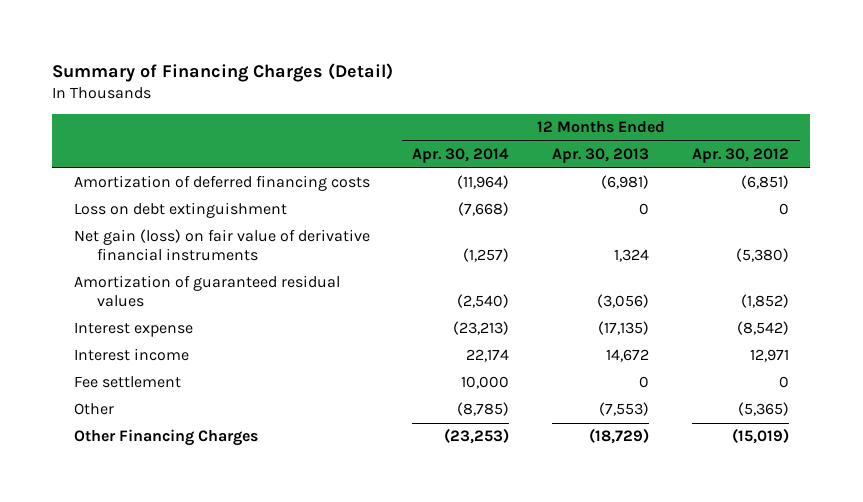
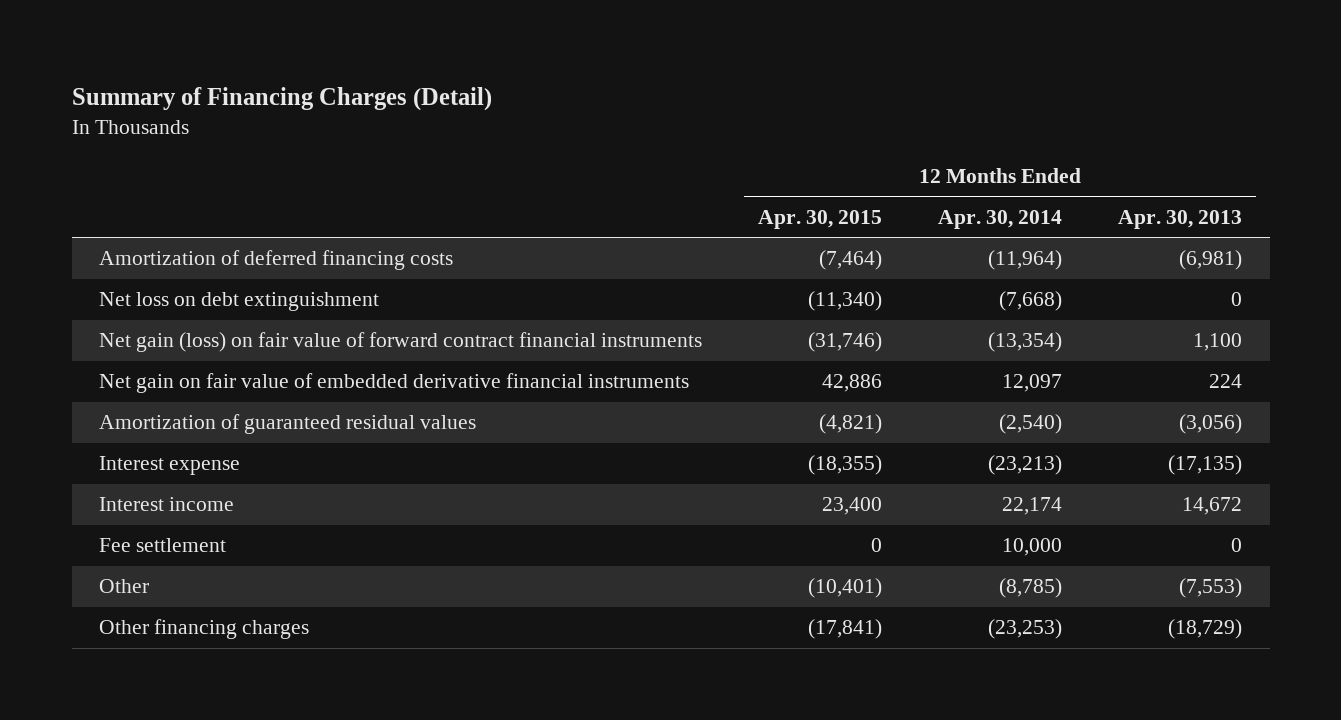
[691,148,789,164] Apr. 30, 2012 -> none
none -> [758,209,883,229] Apr. 30, 2015
[73,202,287,219] Loss on debt extinguishment -> [99,292,380,312] Net loss on debt extinguishment
[73,229,370,262] Net gain (loss) on fair value of derivative financial instruments -> [99,332,703,353] Net gain (loss) on fair value of forward contract financial instruments
[463,248,510,263] (1,257) -> [988,332,1063,353] (13,354)
[614,249,650,263] 1,324 -> [1193,333,1243,352] 1,100
none -> [99,373,690,394] Net gain on fair value of embedded derivative financial instruments
[73,429,258,447] Other Financing Charges -> [99,619,310,640] Other financing charges

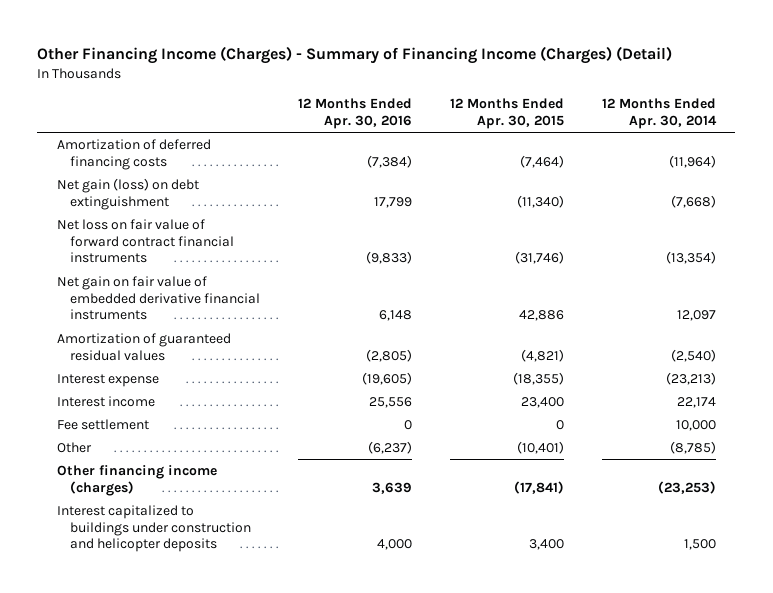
[71,86,492,111] Summary of Financing Charges (Detail) -> [37,46,673,65] Other Financing Income (Charges) - Summary of Financing Income (Charges) (Detail)
[1118,209,1243,229] Apr. 30, 2013 -> none
none -> [297,98,412,129] 12 Months Ended Apr. 30, 2016
[99,292,380,312] Net loss on debt extinguishment -> [56,178,199,210] Net gain (loss) on debt extinguishment
[99,332,703,353] Net gain (loss) on fair value of forward contract financial instruments -> [56,219,234,264] Net loss on fair value of forward contract financial instruments
[99,619,310,640] Other financing charges -> [56,465,217,496] Other financing income (charges)
none -> [56,505,251,553] Interest capitalized to buildings under construction and helicopter deposits

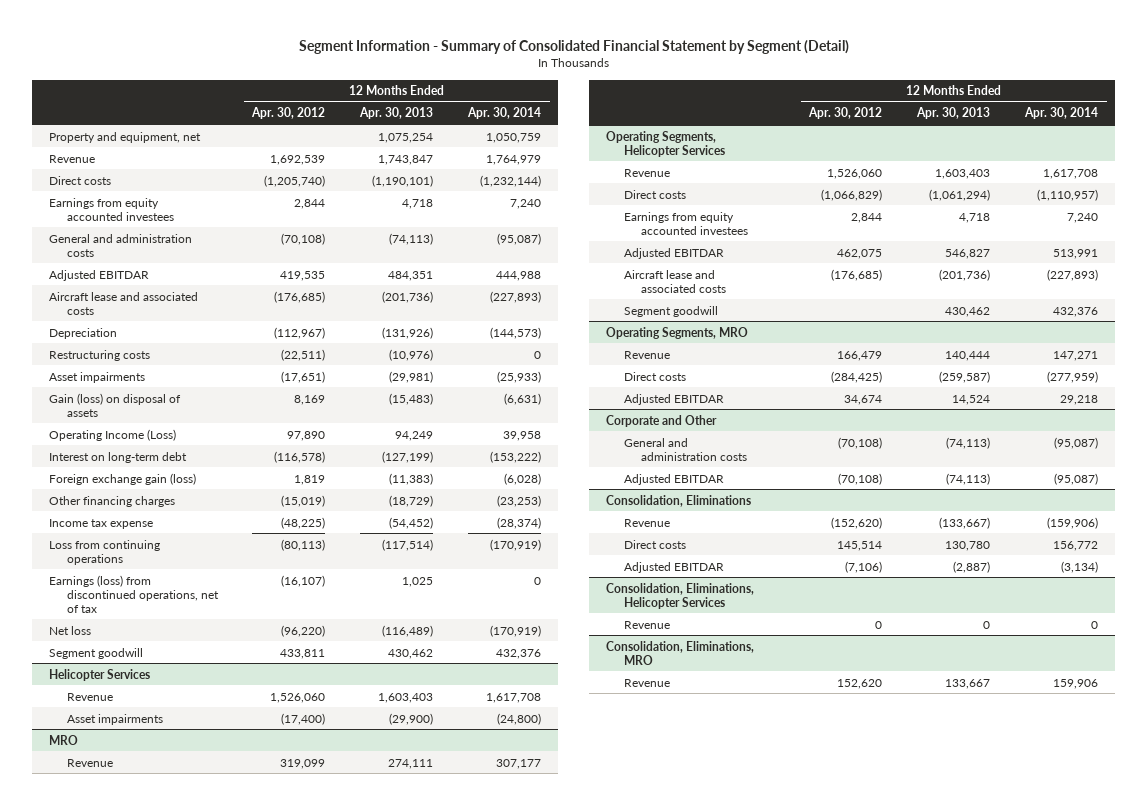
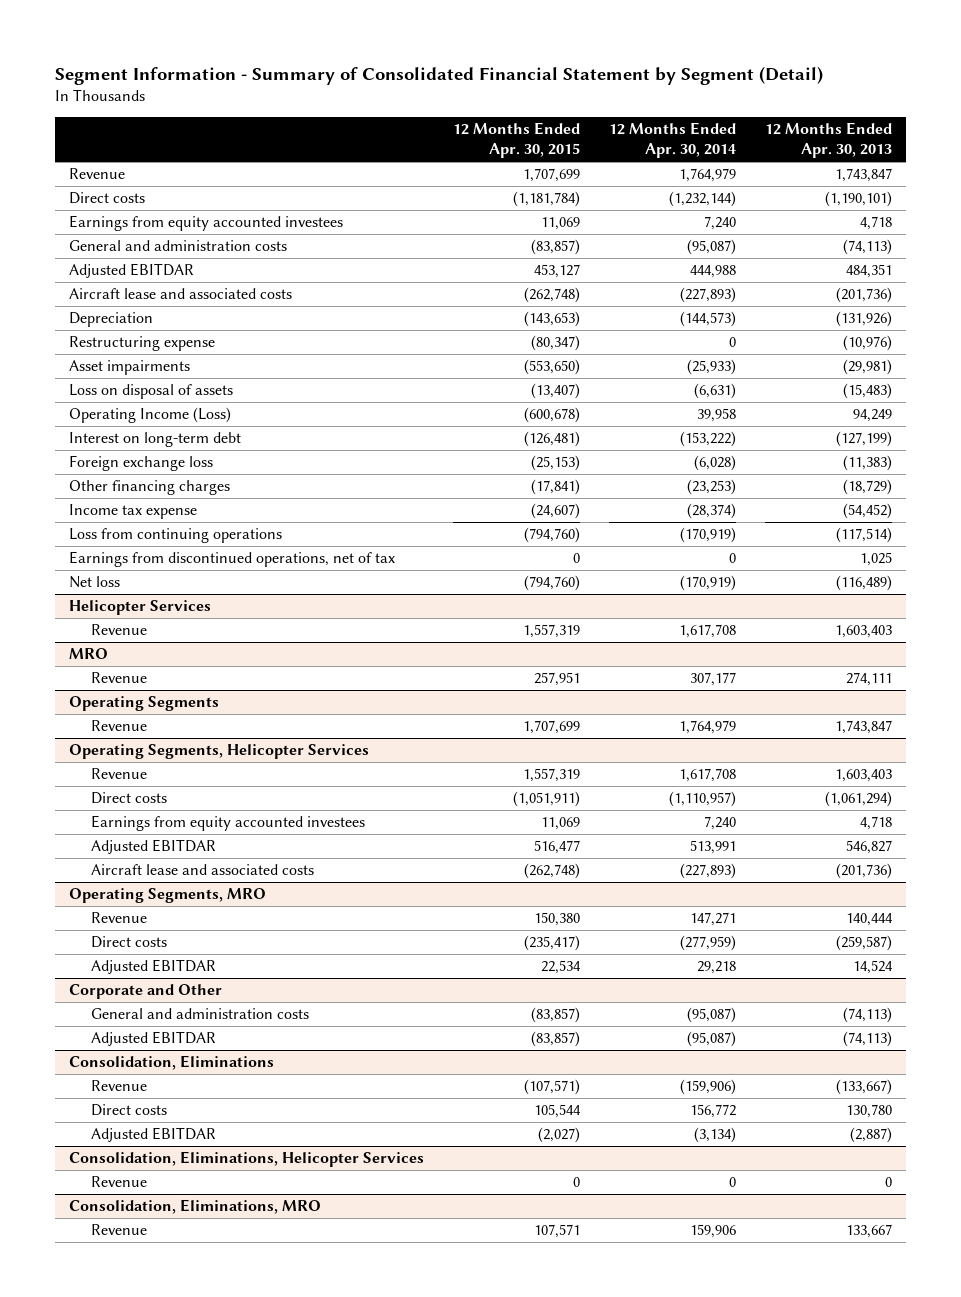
[251,107,326,120] Apr. 30, 2012 -> none
none -> [453,122,581,159] 12 Months Ended Apr. 30, 2015
[49,131,202,143] Property and equipment, net -> none
[49,349,151,361] Restructuring costs -> [69,336,216,352] Restructuring expense
[49,392,182,417] Gain (loss) on disposal of assets -> [69,384,234,400] Loss on disposal of assets
[49,472,197,485] Foreign exchange gain (loss) -> [69,455,214,472] Foreign exchange loss
[49,574,219,613] Earnings (loss) from discontinued operations, net of tax -> [69,551,396,568] Earnings from discontinued operations, net of tax
[49,647,144,659] Segment goodwill -> none
[66,713,163,725] Asset impairments -> none
none -> [69,696,220,712] Operating Segments
none -> [91,720,148,732] Revenue
[623,305,718,317] Segment goodwill -> none

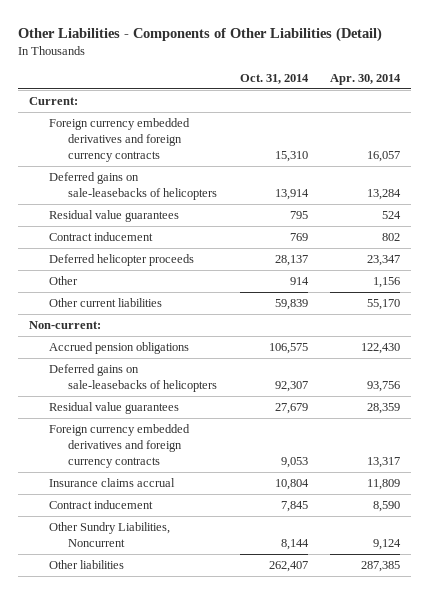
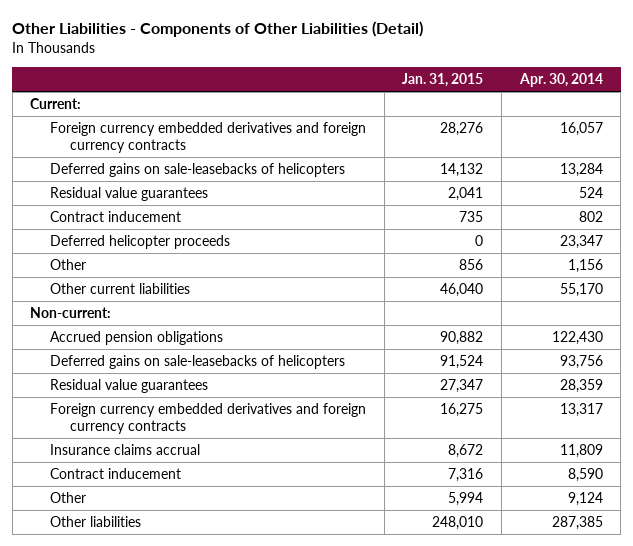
[239,74,309,85] Oct. 31, 2014 -> none
none -> [402,73,484,88] Jan. 31, 2015
[48,521,170,547] Other Sundry Liabilities, Noncurrent -> [50,492,87,504] Other

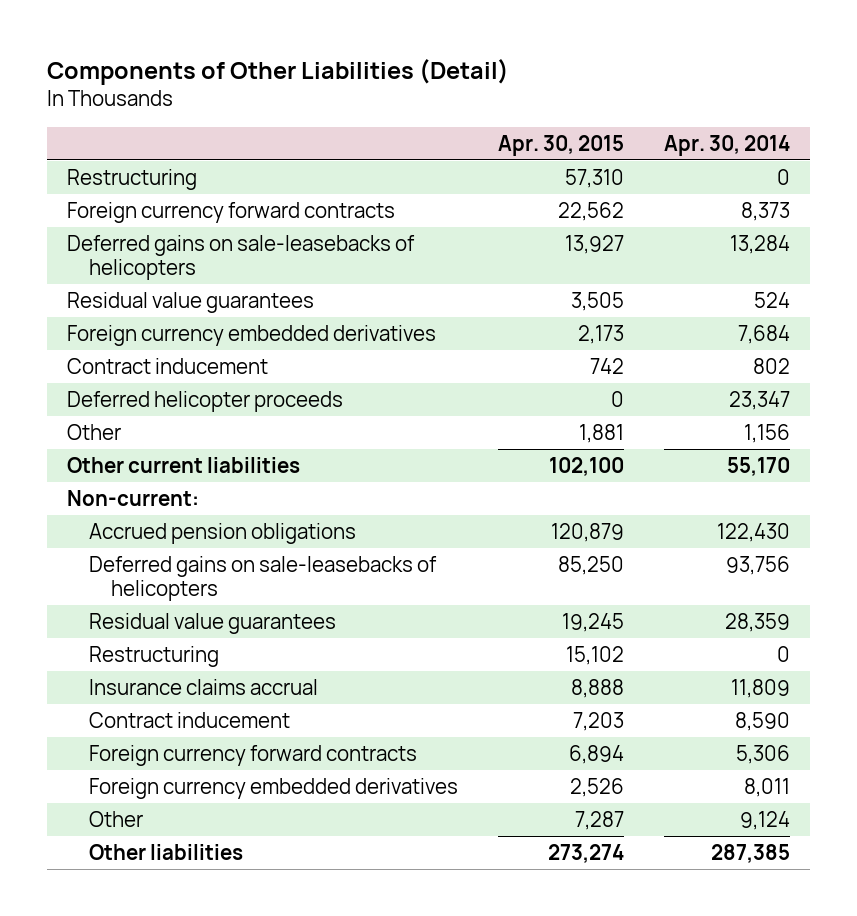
[12,21,424,38] Other Liabilities - Components of Other Liabilities (Detail) -> [46,58,509,85] Components of Other Liabilities (Detail)
[402,73,484,88] Jan. 31, 2015 -> none
none -> [498,134,625,156] Apr. 30, 2015
[30,98,82,110] Current: -> none
none -> [66,168,197,190] Restructuring
[50,122,367,154] Foreign currency embedded derivatives and foreign currency contracts -> [66,201,395,223] Foreign currency forward contracts
[559,122,603,137] 16,057 -> [741,201,791,221] 8,373
none -> [66,324,436,346] Foreign currency embedded derivatives
[50,403,367,435] Foreign currency embedded derivatives and foreign currency contracts -> none
none -> [88,645,219,667] Restructuring
none -> [88,744,417,766] Foreign currency forward contracts
none -> [88,777,458,799] Foreign currency embedded derivatives

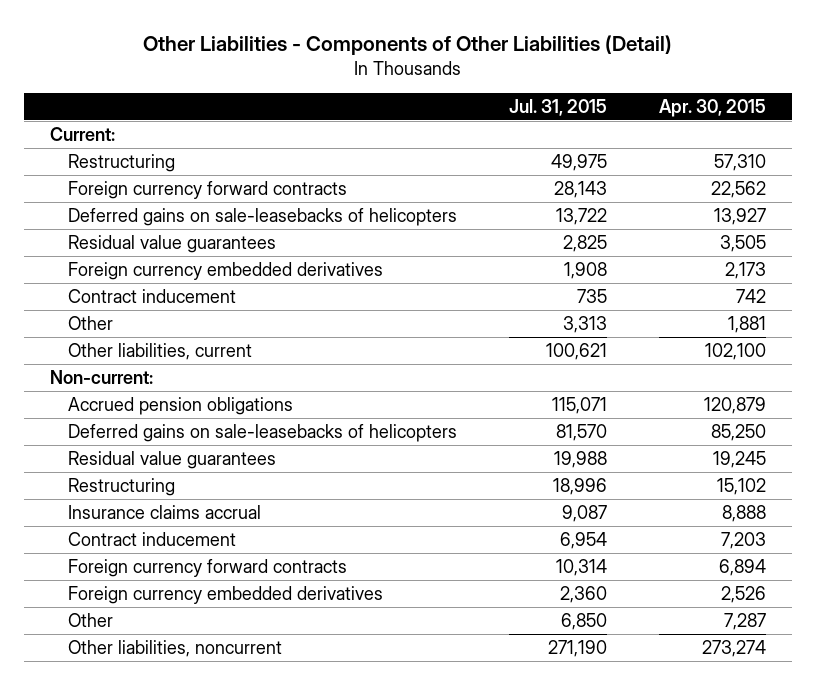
[46,58,509,85] Components of Other Liabilities (Detail) -> [142,35,672,56] Other Liabilities - Components of Other Liabilities (Detail)
[664,134,791,156] Apr. 30, 2014 -> none
none -> [508,98,607,116] Jul. 31, 2015
none -> [49,126,115,141] Current:
[66,390,343,412] Deferred helicopter proceeds -> none
[66,456,300,473] Other current liabilities -> [67,342,252,360] Other liabilities, current
[88,843,243,860] Other liabilities -> [67,639,282,657] Other liabilities, noncurrent

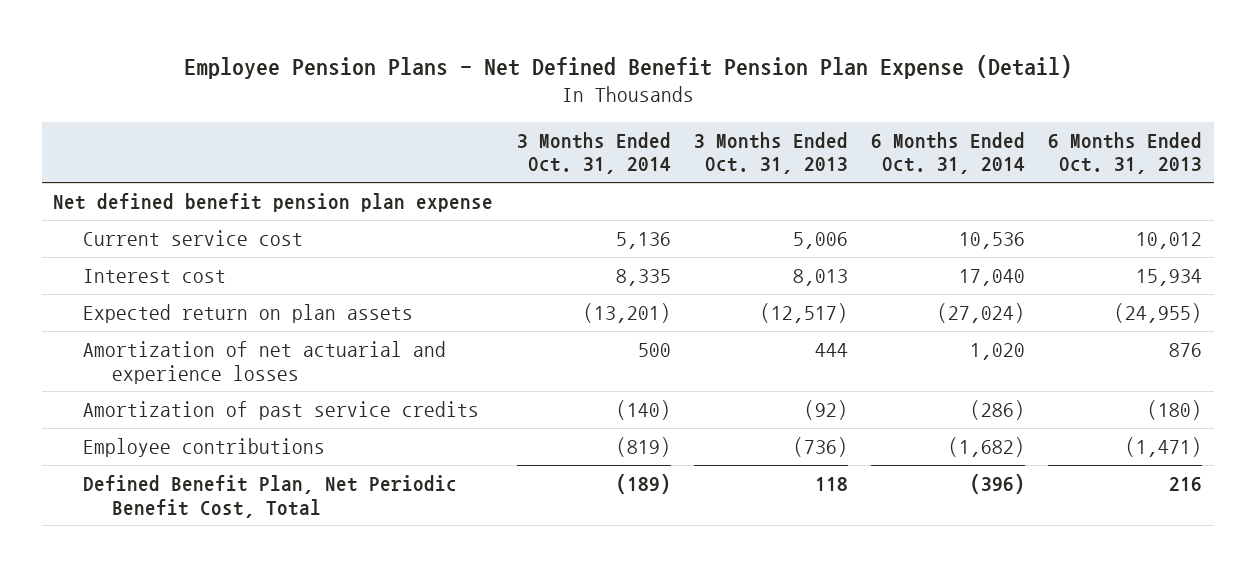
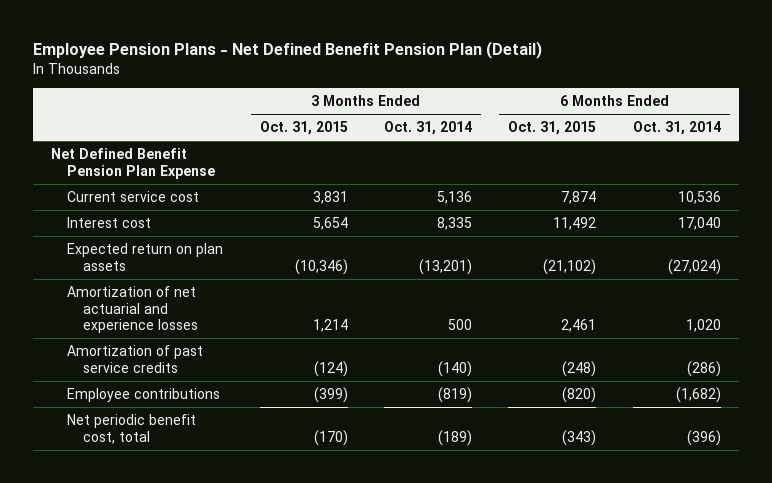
[183,54,1072,79] Employee Pension Plans - Net Defined Benefit Pension Plan Expense (Detail) -> [33,40,543,59] Employee Pension Plans - Net Defined Benefit Pension Plan (Detail)
[693,131,848,175] 3 Months Ended Oct. 31, 2013 -> none
[1048,131,1203,175] 6 Months Ended Oct. 31, 2013 -> none
none -> [259,121,348,136] Oct. 31, 2015
none -> [508,121,597,136] Oct. 31, 2015
[53,192,494,212] Net defined benefit pension plan expense -> [51,148,216,179] Net Defined Benefit Pension Plan Expense
[82,474,457,518] Defined Benefit Plan, Net Periodic Benefit Cost, Total -> [67,414,197,444] Net periodic benefit cost, total

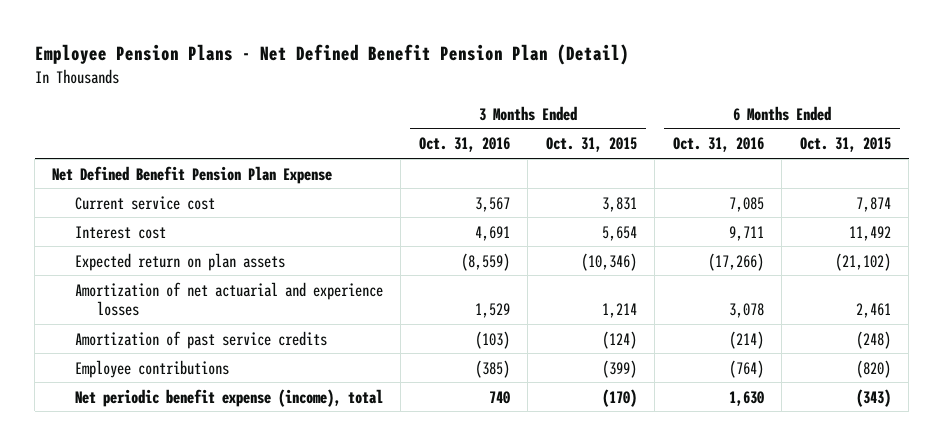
[384,121,473,136] Oct. 31, 2014 -> none
[632,121,721,136] Oct. 31, 2014 -> none
none -> [418,137,510,153] Oct. 31, 2016
none -> [672,137,764,153] Oct. 31, 2016
[67,414,197,444] Net periodic benefit cost, total -> [74,388,383,407] Net periodic benefit expense (income), total

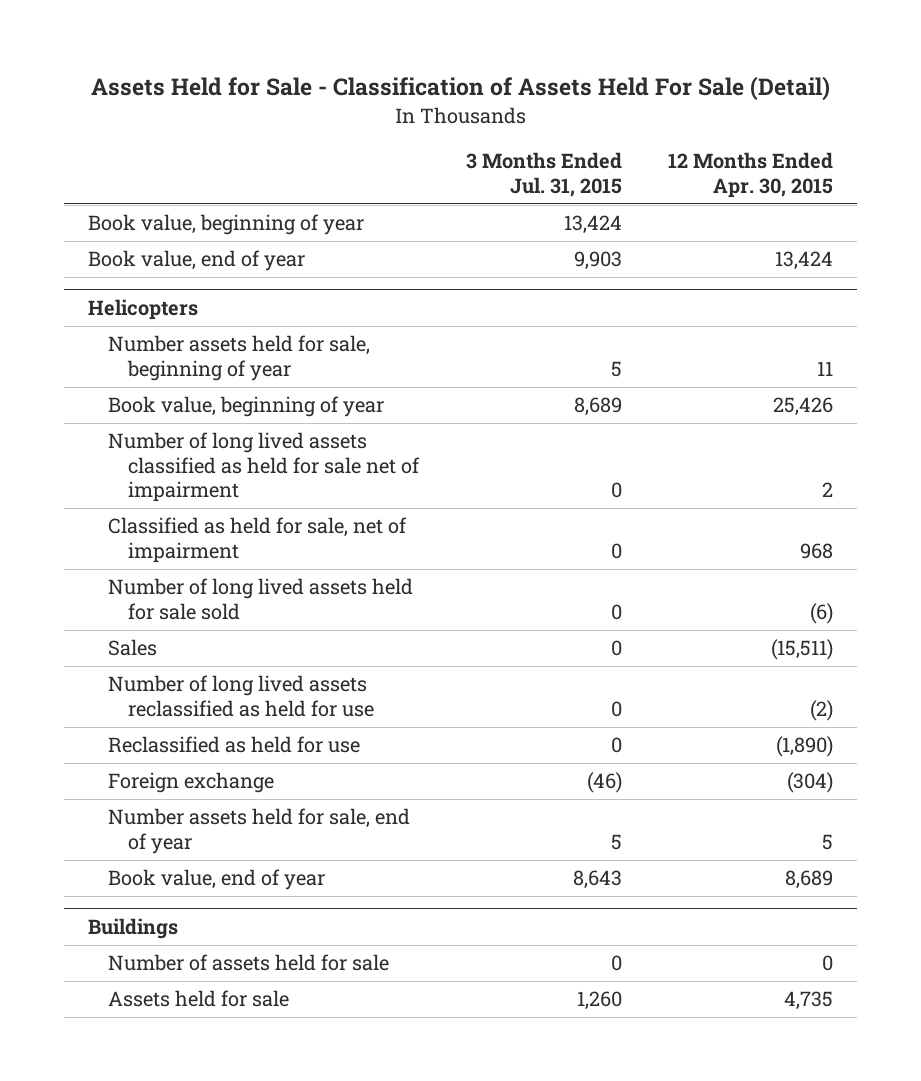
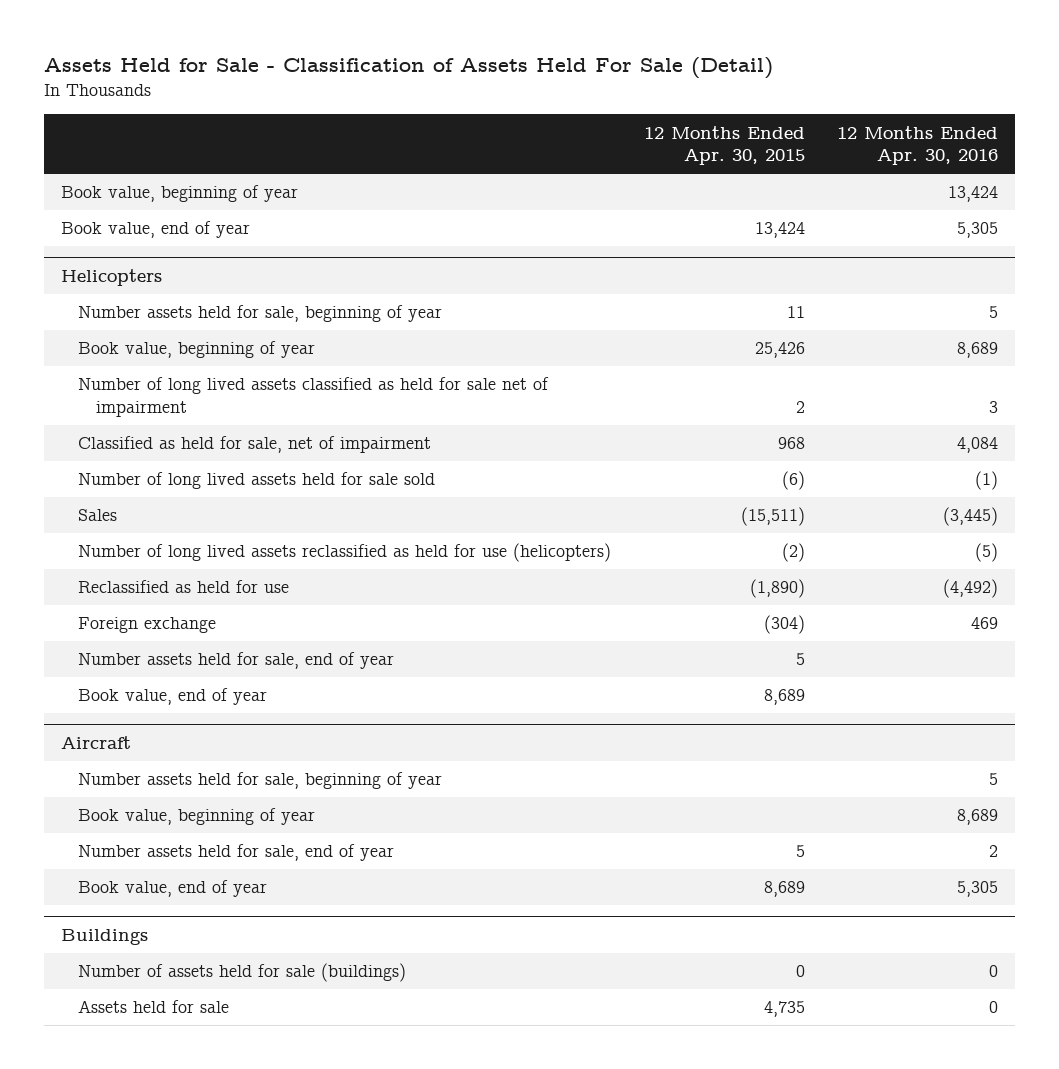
[465,152,622,197] 3 Months Ended Jul. 31, 2015 -> none
none -> [837,125,999,166] 12 Months Ended Apr. 30, 2016
[107,675,374,717] Number of long lived assets reclassified as held for use -> [78,543,612,563] Number of long lived assets reclassified as held for use (helicopters)
none -> [60,735,131,749] Aircraft
none -> [78,772,443,790] Number assets held for sale, beginning of year
none -> [78,808,316,826] Book value, beginning of year
none -> [78,844,395,862] Number assets held for sale, end of year
none -> [78,880,268,898] Book value, end of year
[107,954,389,972] Number of assets held for sale -> [78,963,407,983] Number of assets held for sale (buildings)

